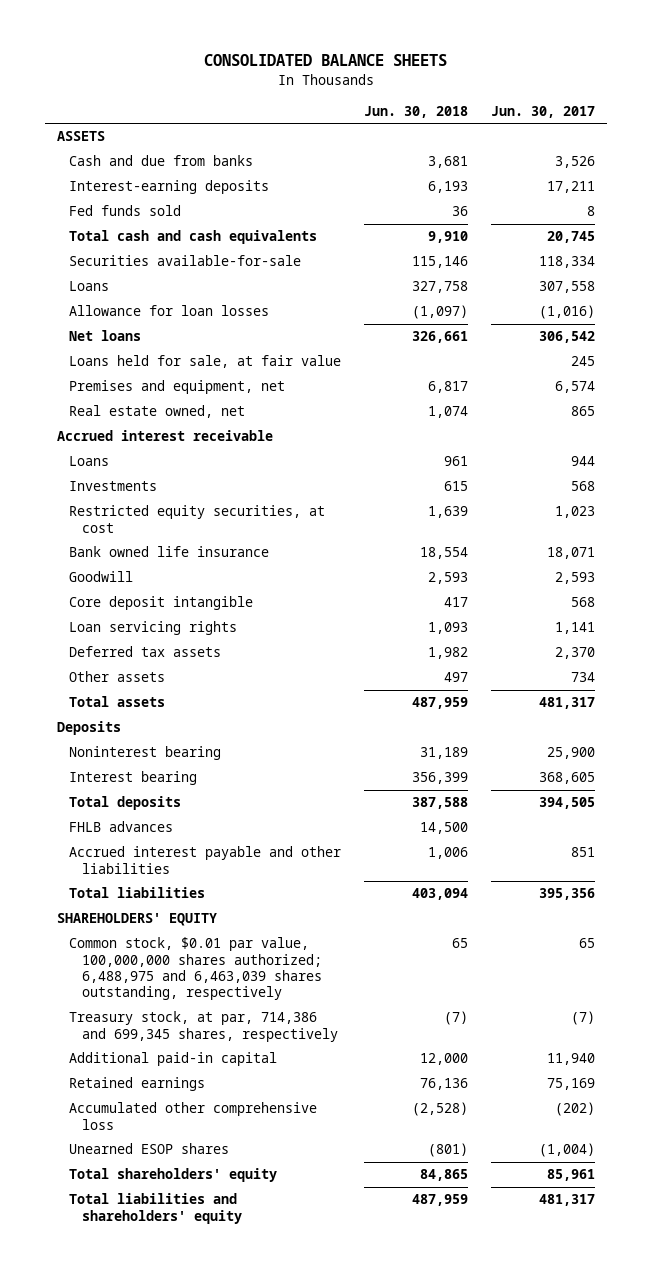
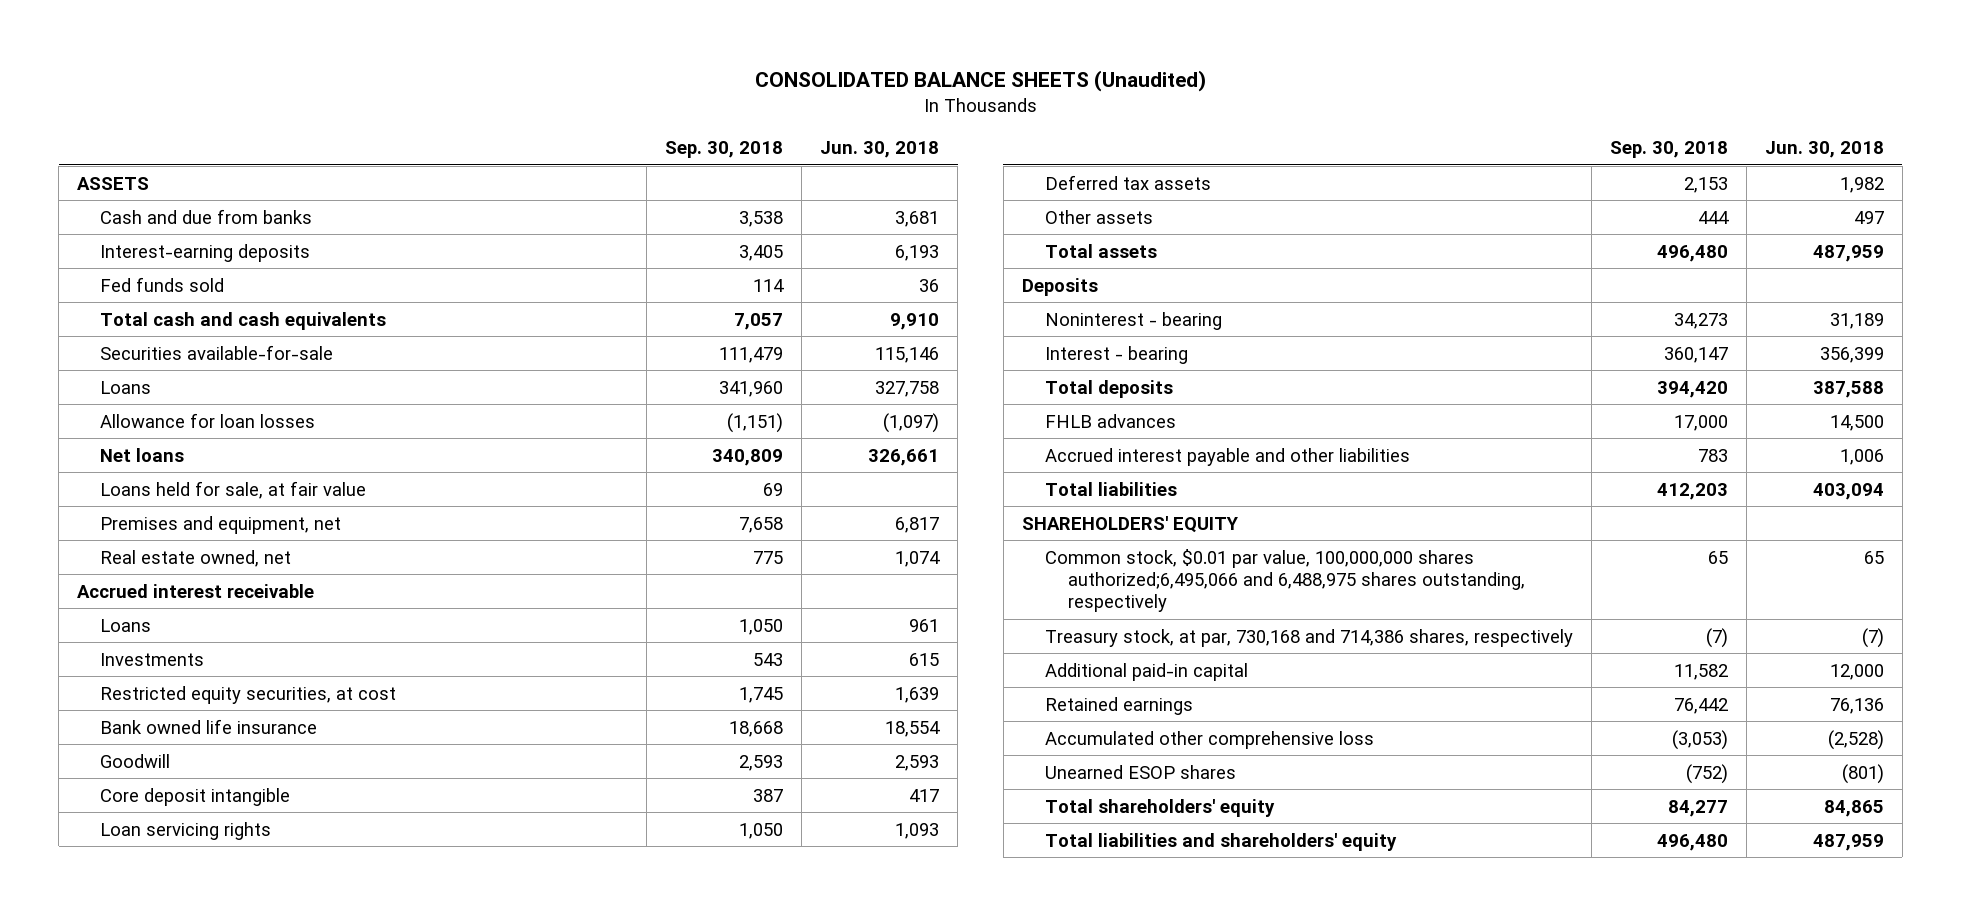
[203,54,447,67] CONSOLIDATED BALANCE SHEETS -> [754,70,1206,93] CONSOLIDATED BALANCE SHEETS (Unaudited)
[491,105,596,118] Jun. 30, 2017 -> none
none -> [665,141,784,159] Sep. 30, 2018
[69,746,222,761] Noninterest bearing -> [1044,311,1222,330] Noninterest - bearing
[69,771,198,786] Interest bearing -> [1044,345,1188,364] Interest - bearing
[69,937,322,1001] Common stock, $0.01 par value, 100,000,000 shares authorized; 6,488,975 and 6,463,039 shares outstanding, respectively -> [1044,548,1525,612] Common stock, $0.01 par value, 100,000,000 shares authorized;6,495,066 and 6,488,975 shares outstanding, respectively
[69,1011,338,1042] Treasury stock, at par, 714,386 and 699,345 shares, respectively -> [1044,628,1573,647] Treasury stock, at par, 730,168 and 714,386 shares, respectively

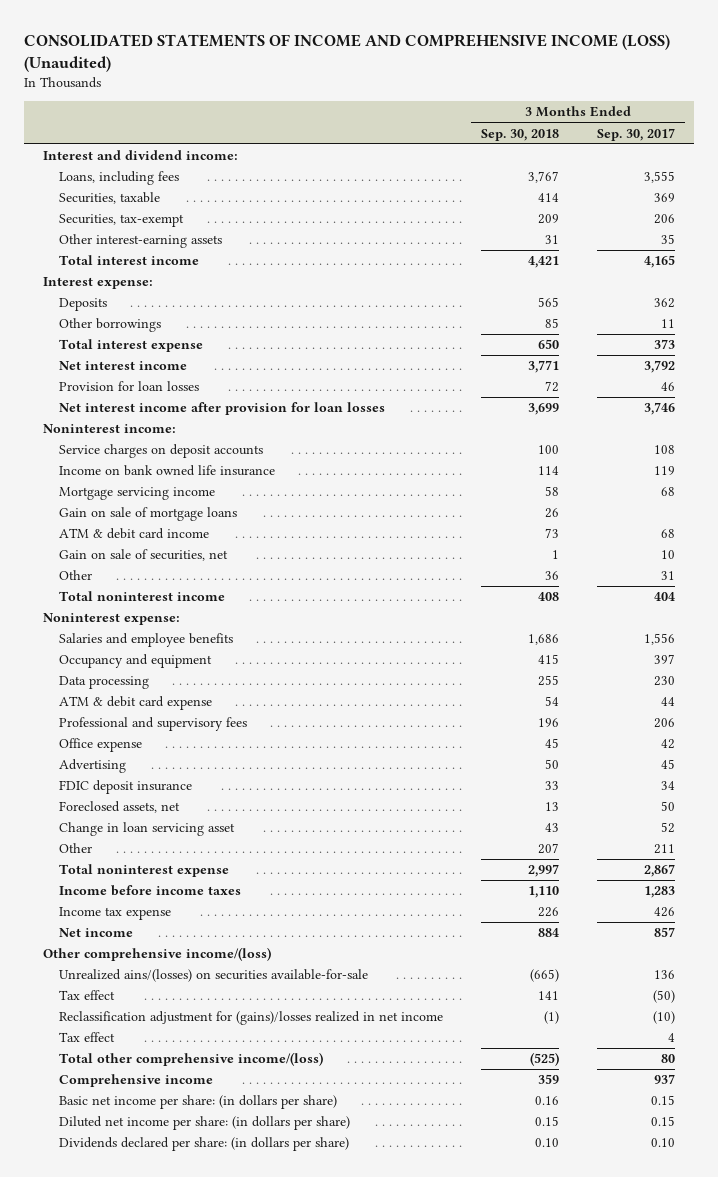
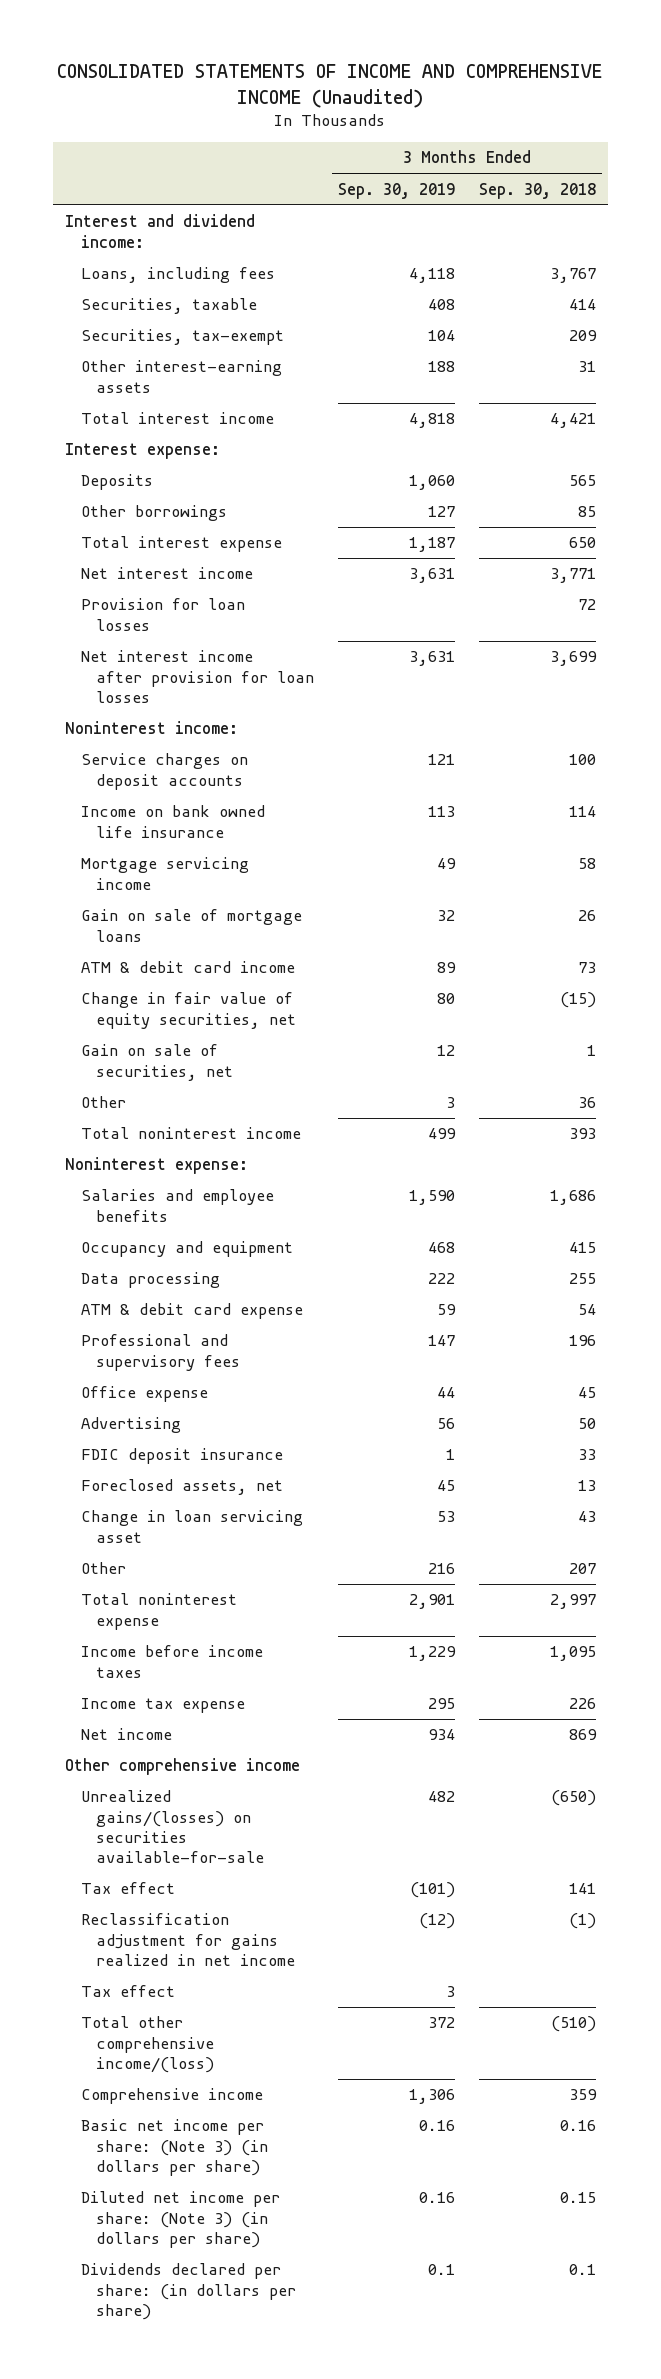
[23,33,670,72] CONSOLIDATED STATEMENTS OF INCOME AND COMPREHENSIVE INCOME (LOSS) (Unaudited) -> [57,64,603,108] CONSOLIDATED STATEMENTS OF INCOME AND COMPREHENSIVE INCOME (Unaudited)
[596,127,675,141] Sep. 30, 2017 -> none
none -> [338,182,456,199] Sep. 30, 2019
none -> [80,992,297,1029] Change in fair value of equity securities, net
[537,592,559,602] 408 -> [568,1128,596,1140] 393
[527,886,559,899] 1,110 -> [549,1646,596,1662] 1,095
[537,928,559,938] 884 -> [568,1729,597,1741] 869
[42,947,271,962] Other comprehensive income/(loss) -> [64,1758,300,1776] Other comprehensive income
[58,969,368,983] Unrealized ains/(losses) on securities available-for-sale -> [80,1790,265,1864] Unrealized gains/(losses) on securities available-for-sale
[529,969,559,983] (665) -> [550,1790,596,1807] (650)
[58,1011,443,1026] Reclassification adjustment for (gains)/losses realized in net income -> [80,1913,296,1966] Reclassification adjustment for gains realized in net income
[529,1052,559,1067] (525) -> [550,2016,596,2033] (510)
[58,1095,337,1110] Basic net income per share: (in dollars per share) -> [80,2119,269,2176] Basic net income per share: (Note 3) (in dollars per share)
[58,1116,350,1131] Diluted net income per share: (in dollars per share) -> [80,2191,280,2248] Diluted net income per share: (Note 3) (in dollars per share)
[534,1138,559,1148] 0.10 -> [568,2264,596,2276] 0.1

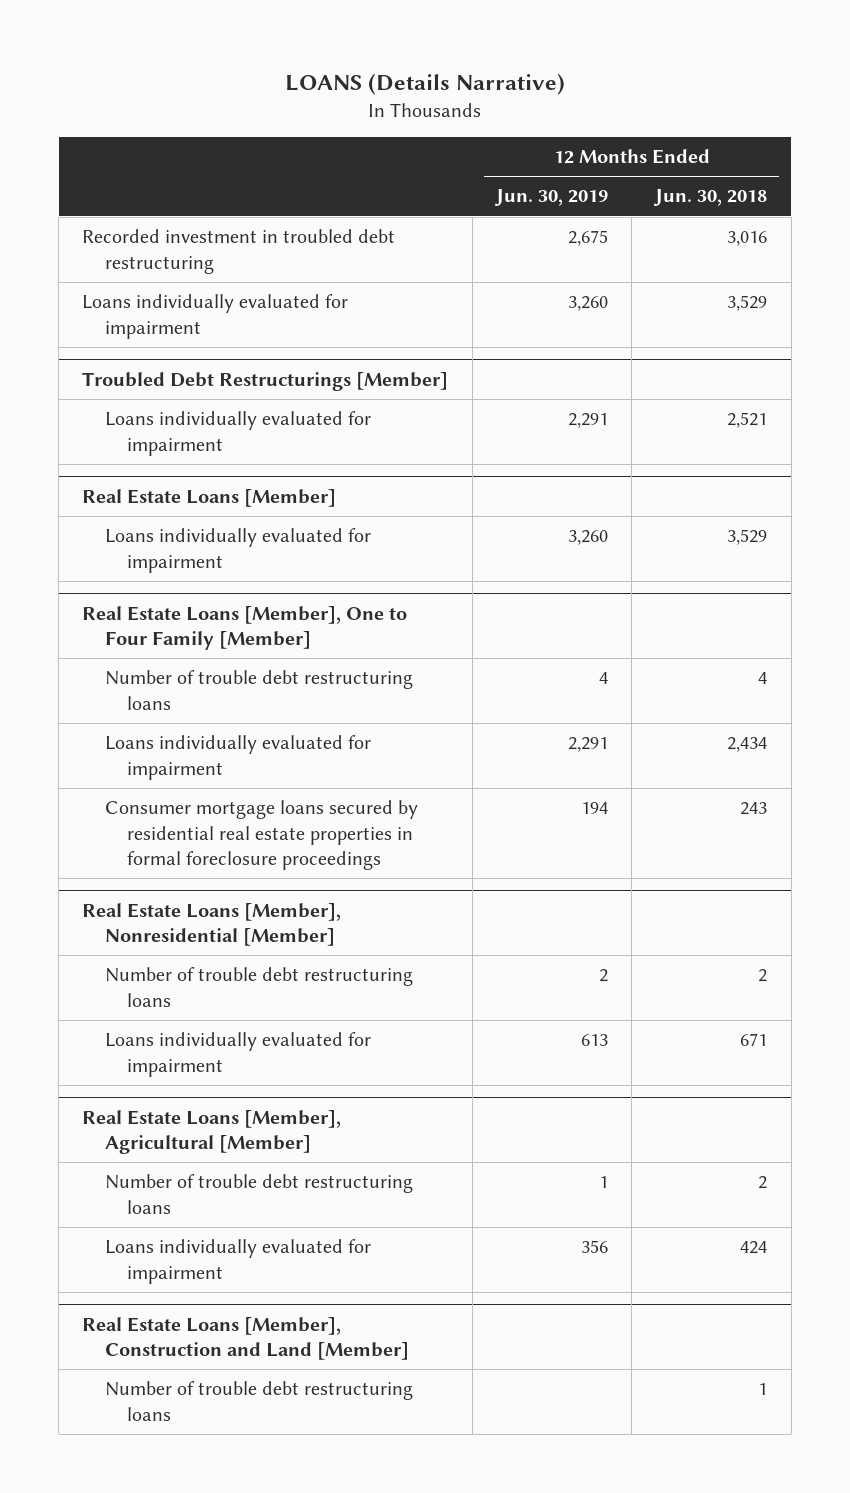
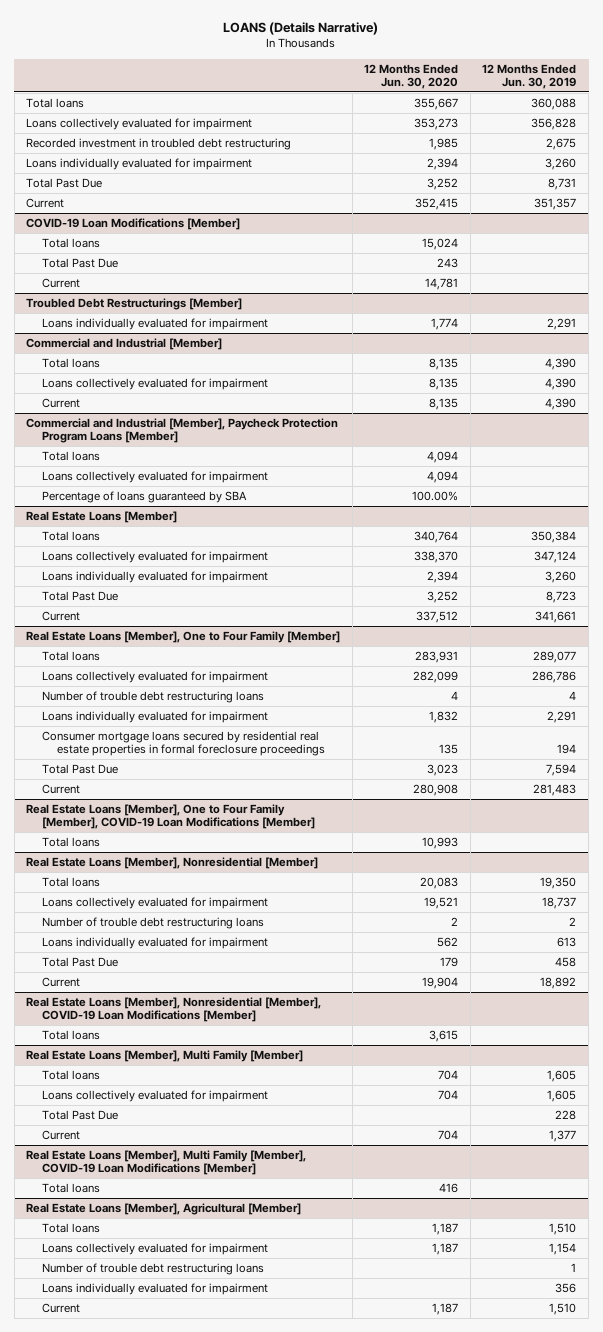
[653,189,768,207] Jun. 30, 2018 -> none
none -> [364,63,459,89] 12 Months Ended Jun. 30, 2020
none -> [26,97,85,108] Total loans
none -> [26,117,253,130] Loans collectively evaluated for impairment
none -> [26,177,103,188] Total Past Due
none -> [26,197,65,208] Current
none -> [26,217,241,230] COVID-19 Loan Modifications [Member]
none -> [41,237,100,248] Total loans
none -> [41,257,118,268] Total Past Due
none -> [41,277,80,288] Current
none -> [26,337,223,350] Commercial and Industrial [Member]
none -> [41,357,100,368] Total loans
none -> [41,377,268,390] Loans collectively evaluated for impairment
none -> [41,397,80,408] Current
none -> [26,417,339,444] Commercial and Industrial [Member], Paycheck Protection Program Loans [Member]
none -> [41,450,100,461] Total loans
none -> [41,470,268,483] Loans collectively evaluated for impairment
none -> [41,490,247,503] Percentage of loans guaranteed by SBA
none -> [41,530,100,541] Total loans
none -> [41,550,268,563] Loans collectively evaluated for impairment
none -> [41,590,118,601] Total Past Due
none -> [41,610,80,621] Current
none -> [41,650,100,661] Total loans
none -> [41,670,268,683] Loans collectively evaluated for impairment
none -> [41,763,118,774] Total Past Due
none -> [41,783,80,794] Current
none -> [26,803,315,830] Real Estate Loans [Member], One to Four Family [Member], COVID-19 Loan Modifications [Member]
none -> [41,836,100,847] Total loans
none -> [41,876,100,887] Total loans
none -> [41,896,268,909] Loans collectively evaluated for impairment
none -> [41,956,118,967] Total Past Due
none -> [41,976,80,987] Current
none -> [26,996,322,1023] Real Estate Loans [Member], Nonresidential [Member], COVID-19 Loan Modifications [Member]
none -> [41,1029,100,1040] Total loans
none -> [26,1049,304,1062] Real Estate Loans [Member], Multi Family [Member]
none -> [41,1069,100,1080] Total loans
none -> [41,1089,268,1102] Loans collectively evaluated for impairment
none -> [41,1109,118,1120] Total Past Due
none -> [41,1129,80,1140] Current
none -> [26,1149,307,1176] Real Estate Loans [Member], Multi Family [Member], COVID-19 Loan Modifications [Member]
none -> [41,1182,100,1193] Total loans
none -> [41,1222,100,1233] Total loans
none -> [41,1242,268,1255] Loans collectively evaluated for impairment
[82,1316,409,1361] Real Estate Loans [Member], Construction and Land [Member] -> none
[104,1381,413,1421] Number of trouble debt restructuring loans -> none
none -> [41,1302,80,1313] Current

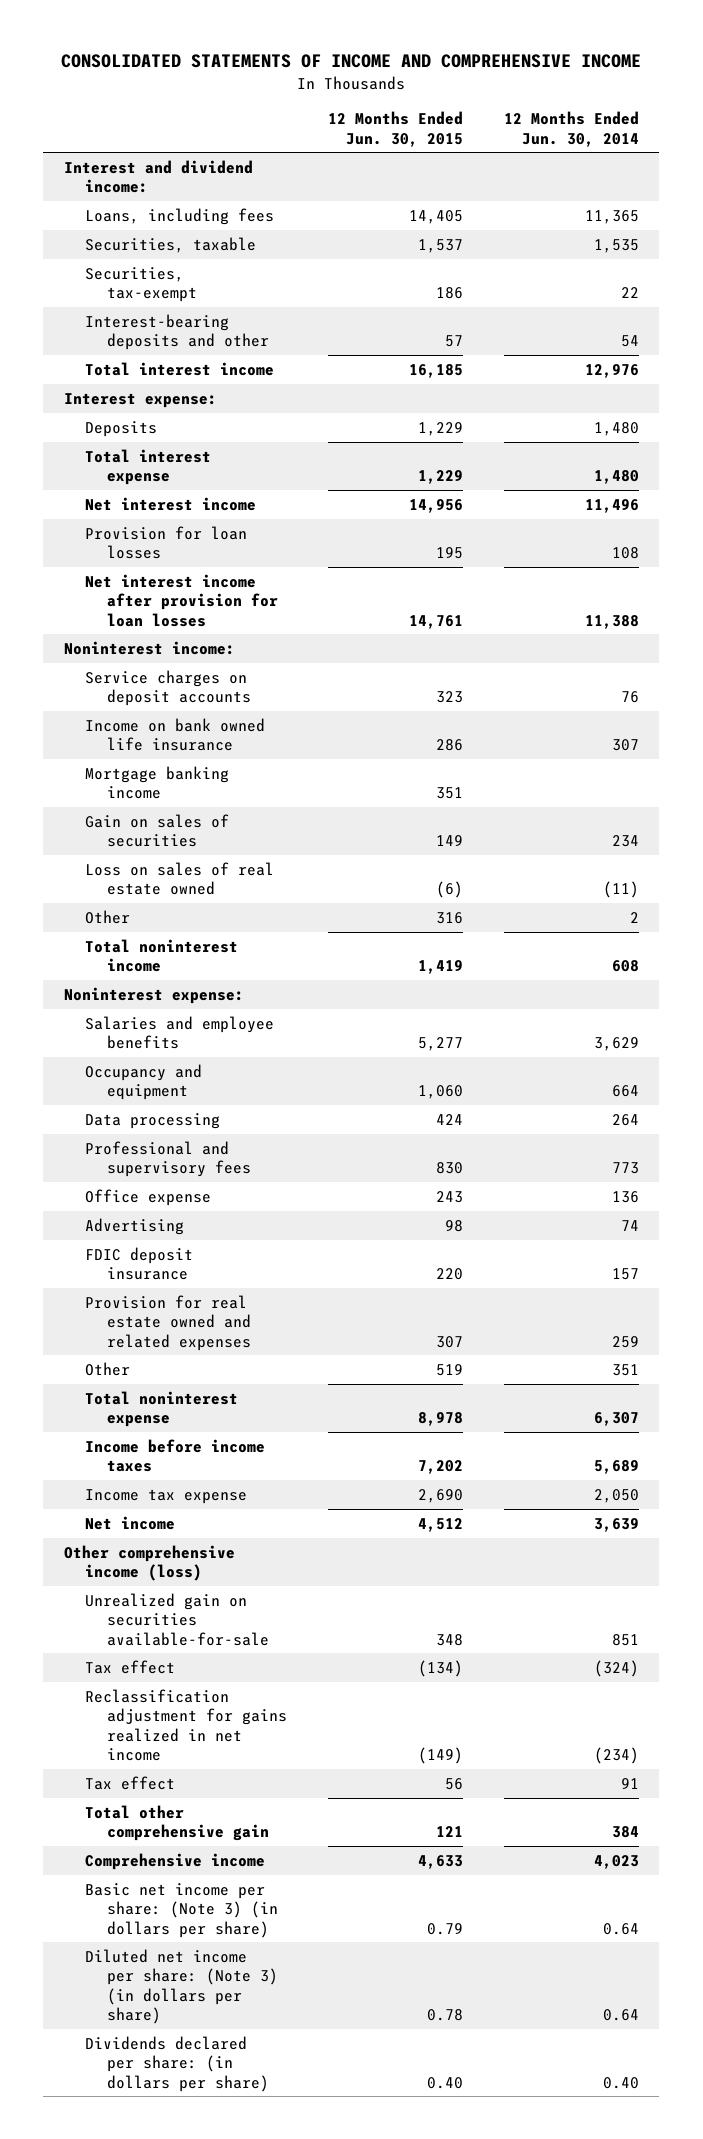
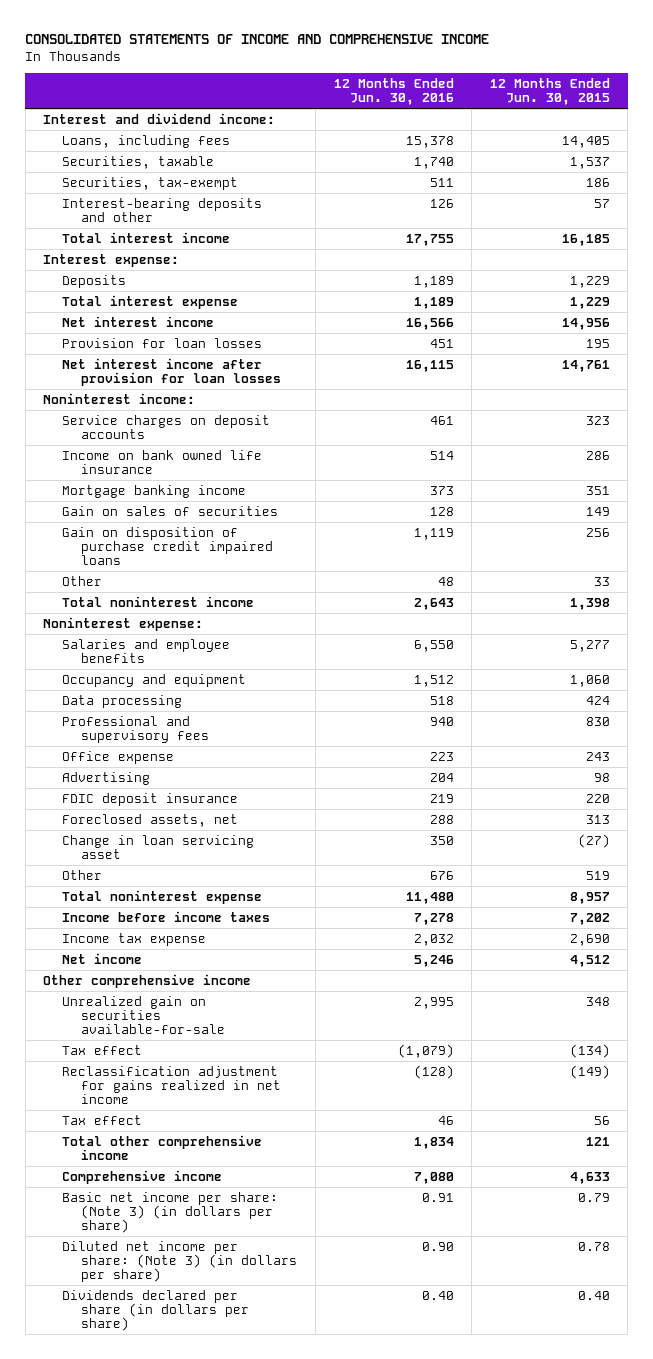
[504,111,640,147] 12 Months Ended Jun. 30, 2014 -> none
none -> [333,78,454,106] 12 Months Ended Jun. 30, 2016
[85,861,275,896] Loss on sales of real estate owned -> none
none -> [62,526,274,566] Gain on disposition of purchase credit impaired loans
[436,911,464,924] 316 -> [593,576,610,586] 33
[418,960,464,975] 1,419 -> [569,597,610,610] 1,398
[85,1294,252,1351] Provision for real estate owned and related expenses -> none
none -> [62,813,239,827] Foreclosed assets, net
none -> [62,834,255,860] Change in loan servicing asset
[418,1412,464,1427] 8,978 -> [569,891,610,904] 8,957
[63,1544,235,1582] Other comprehensive income (loss) -> [43,973,252,988] Other comprehensive income
[85,1804,270,1842] Total other comprehensive gain -> [62,1134,263,1161] Total other comprehensive income
[85,2035,270,2092] Dividends declared per share: (in dollars per share) -> [62,1289,250,1332] Dividends declared per share (in dollars per share)

